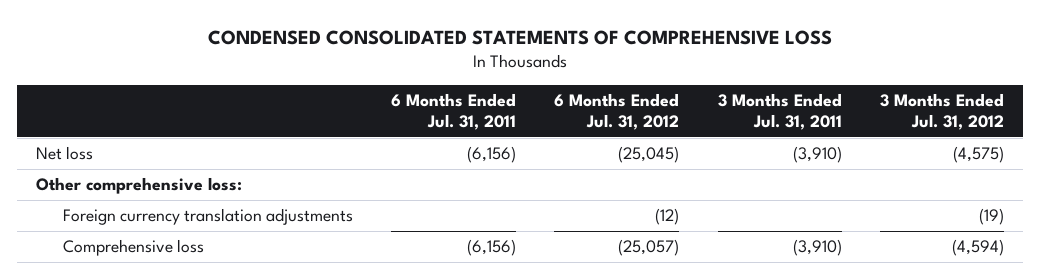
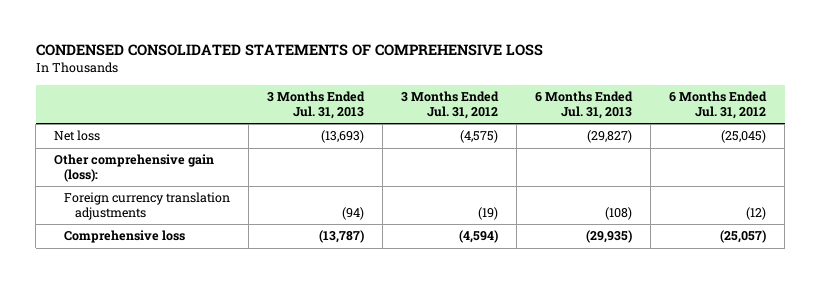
[391,93,517,130] 6 Months Ended Jul. 31, 2011 -> none
[717,93,842,130] 3 Months Ended Jul. 31, 2011 -> none
none -> [267,91,366,119] 3 Months Ended Jul. 31, 2013
none -> [535,91,634,119] 6 Months Ended Jul. 31, 2013
[36,177,243,195] Other comprehensive loss: -> [54,154,215,183] Other comprehensive gain (loss):

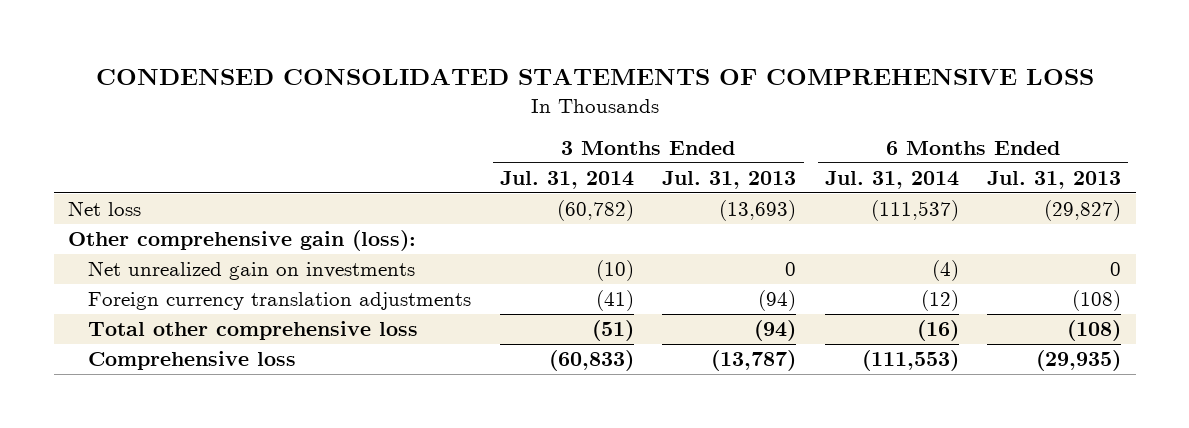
[401,91,500,119] 3 Months Ended Jul. 31, 2012 -> none
[669,91,768,119] 6 Months Ended Jul. 31, 2012 -> none
none -> [499,170,634,189] Jul. 31, 2014
none -> [824,170,959,189] Jul. 31, 2014
none -> [88,260,416,280] Net unrealized gain on investments
none -> [88,320,419,340] Total other comprehensive loss

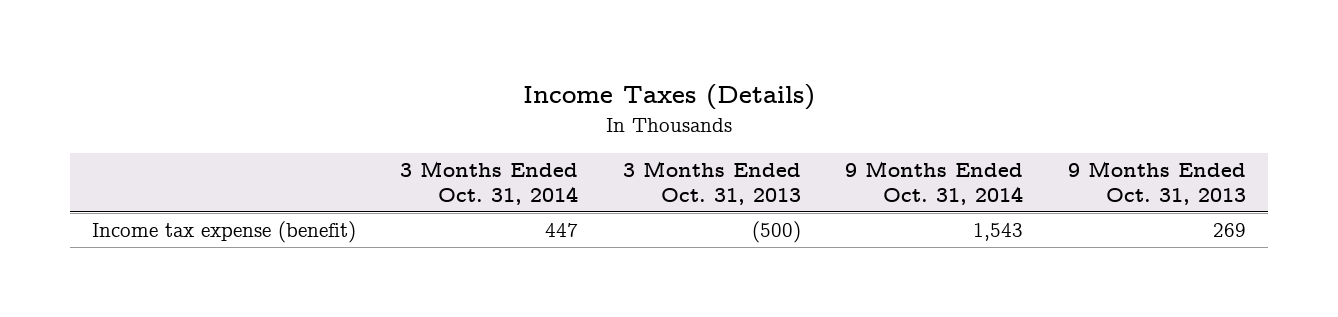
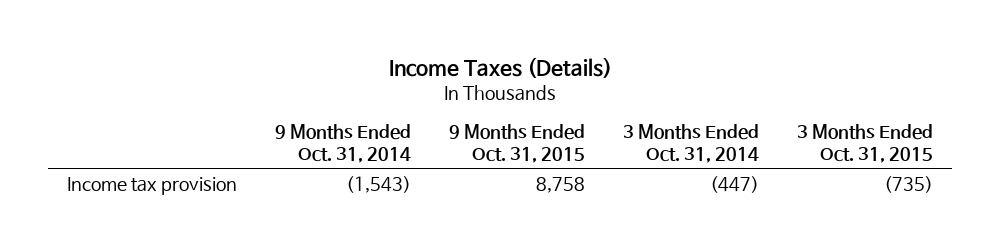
[622,160,801,206] 3 Months Ended Oct. 31, 2013 -> none
[1067,160,1246,206] 9 Months Ended Oct. 31, 2013 -> none
none -> [449,124,586,163] 9 Months Ended Oct. 31, 2015
none -> [797,124,934,163] 3 Months Ended Oct. 31, 2015
[92,221,357,244] Income tax expense (benefit) -> [67,177,238,196] Income tax provision
[545,223,579,238] 447 -> [710,176,760,194] (447)
[973,223,1024,242] 1,543 -> [346,176,412,194] (1,543)

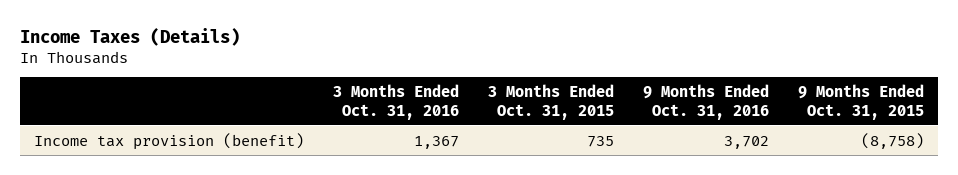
[275,124,412,163] 9 Months Ended Oct. 31, 2014 -> none
[623,124,760,163] 3 Months Ended Oct. 31, 2014 -> none
none -> [333,83,460,120] 3 Months Ended Oct. 31, 2016
none -> [643,83,770,120] 9 Months Ended Oct. 31, 2016
[67,177,238,196] Income tax provision -> [34,132,305,150] Income tax provision (benefit)
[536,177,586,194] 8,758 -> [861,132,925,149] (8,758)
[884,176,934,194] (735) -> [587,135,615,147] 735

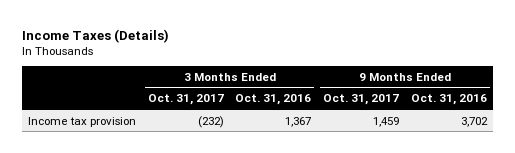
[488,83,615,120] 3 Months Ended Oct. 31, 2015 -> none
[798,83,925,120] 9 Months Ended Oct. 31, 2015 -> none
none -> [147,94,224,106] Oct. 31, 2017
none -> [323,94,400,106] Oct. 31, 2017
[34,132,305,150] Income tax provision (benefit) -> [28,116,137,127] Income tax provision

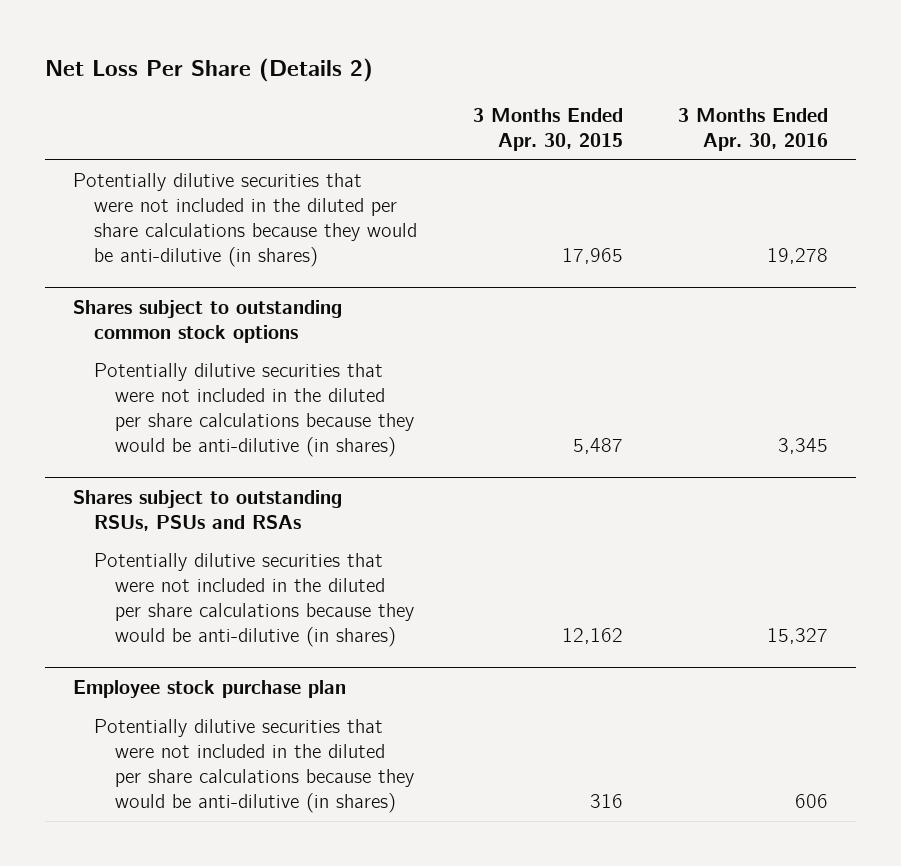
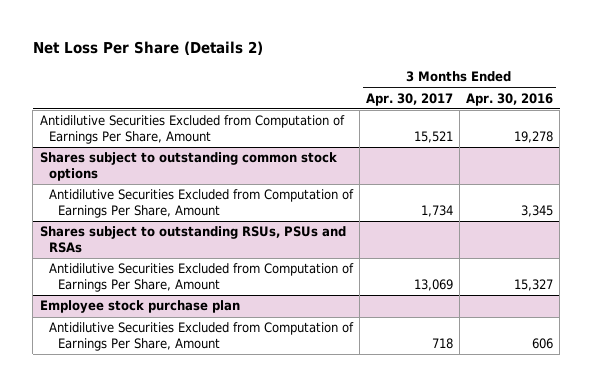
[472,108,623,151] 3 Months Ended Apr. 30, 2015 -> none
none -> [365,92,453,106] Apr. 30, 2017
[72,173,417,267] Potentially dilutive securities that were not included in the diluted per share calculations because they would be anti-dilutive (in shares) -> [39,115,345,145] Antidilutive Securities Excluded from Computation of Earnings Per Share, Amount
[93,363,414,457] Potentially dilutive securities that were not included in the diluted per share calculations because they would be anti-dilutive (in shares) -> [48,189,354,219] Antidilutive Securities Excluded from Computation of Earnings Per Share, Amount
[93,553,414,647] Potentially dilutive securities that were not included in the diluted per share calculations because they would be anti-dilutive (in shares) -> [48,263,354,293] Antidilutive Securities Excluded from Computation of Earnings Per Share, Amount
[93,719,414,813] Potentially dilutive securities that were not included in the diluted per share calculations because they would be anti-dilutive (in shares) -> [48,322,354,352] Antidilutive Securities Excluded from Computation of Earnings Per Share, Amount

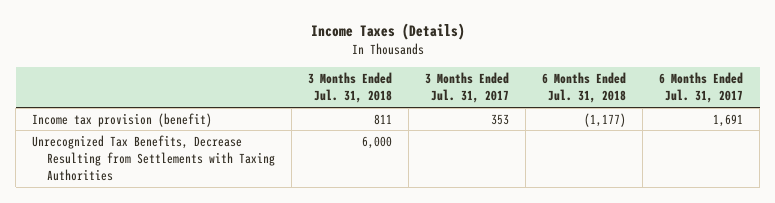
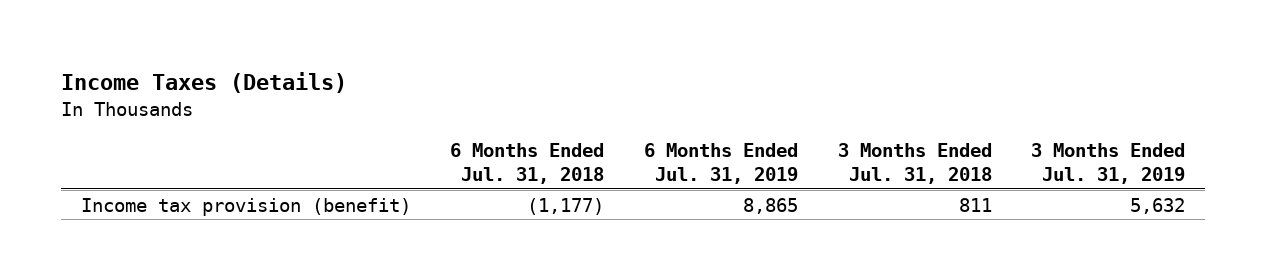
[425,72,510,104] 3 Months Ended Jul. 31, 2017 -> none
[659,72,744,104] 6 Months Ended Jul. 31, 2017 -> none
none -> [643,142,798,185] 6 Months Ended Jul. 31, 2019
none -> [1031,142,1186,185] 3 Months Ended Jul. 31, 2019
[32,134,276,182] Unrecognized Tax Benefits, Decrease Resulting from Settlements with Taxing Authorities -> none

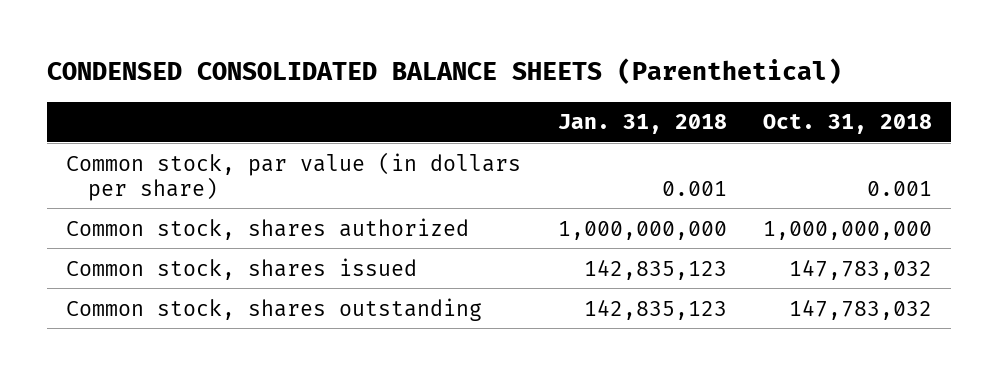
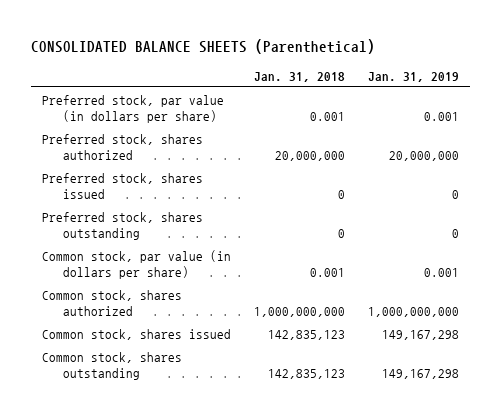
[47,58,843,85] CONDENSED CONSOLIDATED BALANCE SHEETS (Parenthetical) -> [30,39,375,55] CONSOLIDATED BALANCE SHEETS (Parenthetical)
[763,114,933,135] Oct. 31, 2018 -> none
none -> [368,71,460,82] Jan. 31, 2019
none -> [42,94,225,123] Preferred stock, par value (in dollars per share)
none -> [42,133,204,160] Preferred stock, shares authorized
none -> [42,172,204,199] Preferred stock, shares issued
none -> [42,211,204,240] Preferred stock, shares outstanding

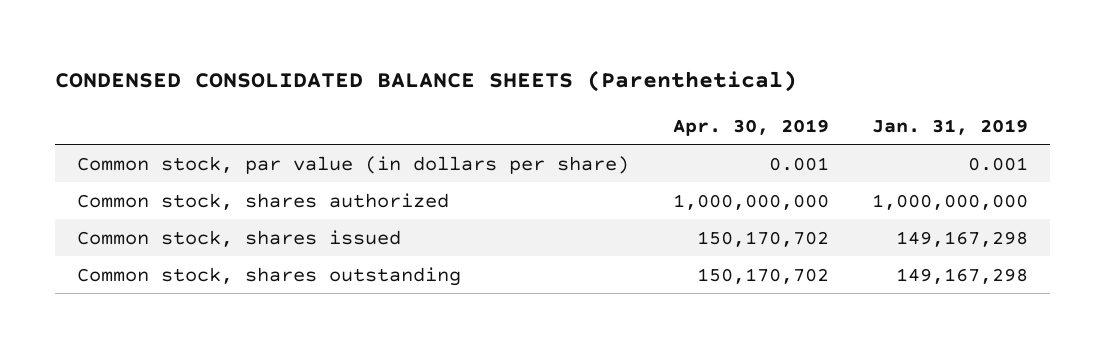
[30,39,375,55] CONSOLIDATED BALANCE SHEETS (Parenthetical) -> [55,69,798,92] CONDENSED CONSOLIDATED BALANCE SHEETS (Parenthetical)
[254,71,346,82] Jan. 31, 2018 -> none
none -> [672,118,829,136] Apr. 30, 2019
[42,94,225,123] Preferred stock, par value (in dollars per share) -> none
[42,133,204,160] Preferred stock, shares authorized -> none
[42,172,204,199] Preferred stock, shares issued -> none
[42,211,204,240] Preferred stock, shares outstanding -> none

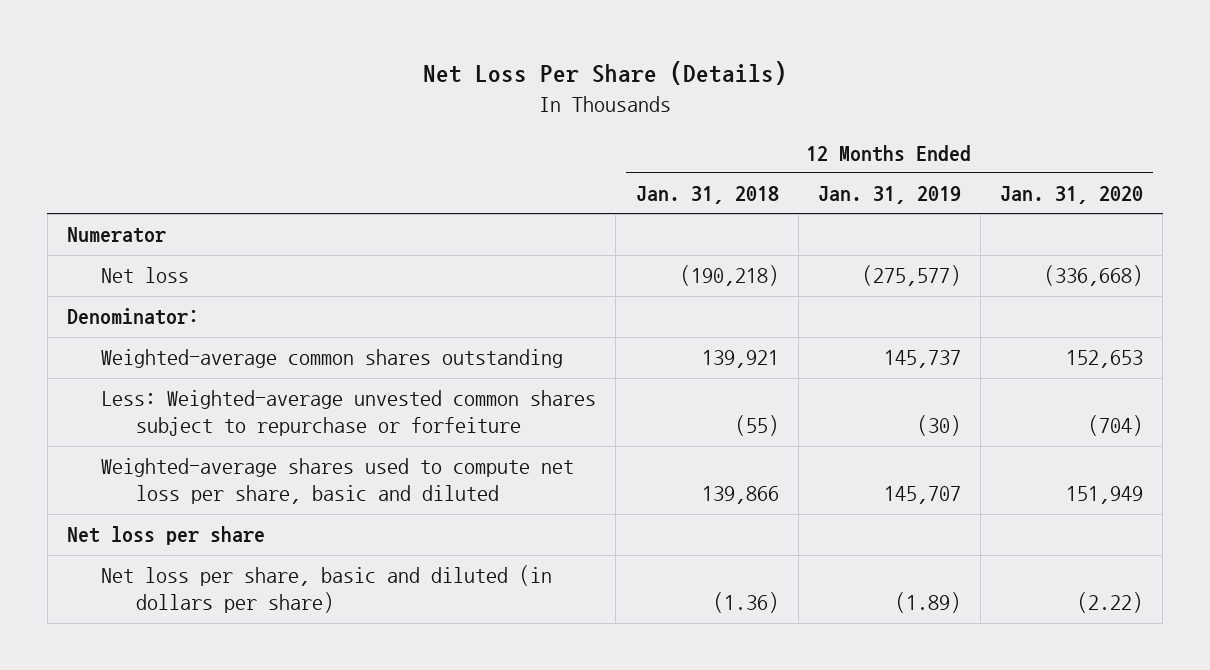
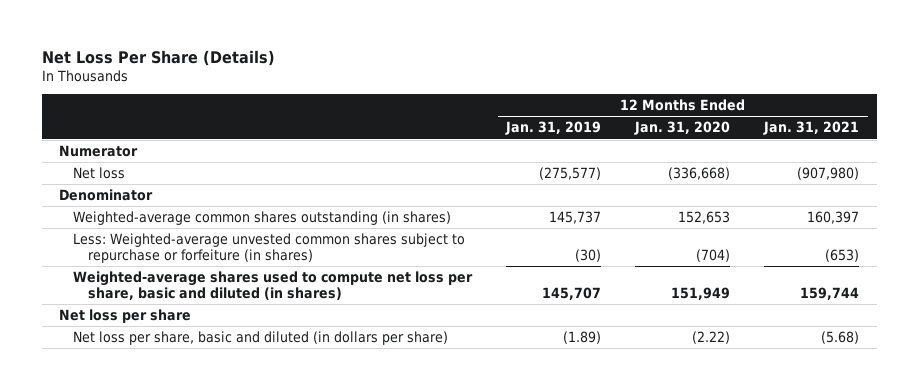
[635,186,779,205] Jan. 31, 2018 -> none
none -> [763,121,860,136] Jan. 31, 2021
[66,308,199,326] Denominator: -> [59,188,154,201] Denominator
[101,349,564,369] Weighted-average common shares outstanding -> [73,210,452,225] Weighted-average common shares outstanding (in shares)
[101,390,597,437] Less: Weighted-average unvested common shares subject to repurchase or forfeiture -> [73,232,466,264] Less: Weighted-average unvested common shares subject to repurchase or forfeiture (in shares)
[101,458,575,505] Weighted-average shares used to compute net loss per share, basic and diluted -> [73,270,474,301] Weighted-average shares used to compute net loss per share, basic and diluted (in shares)

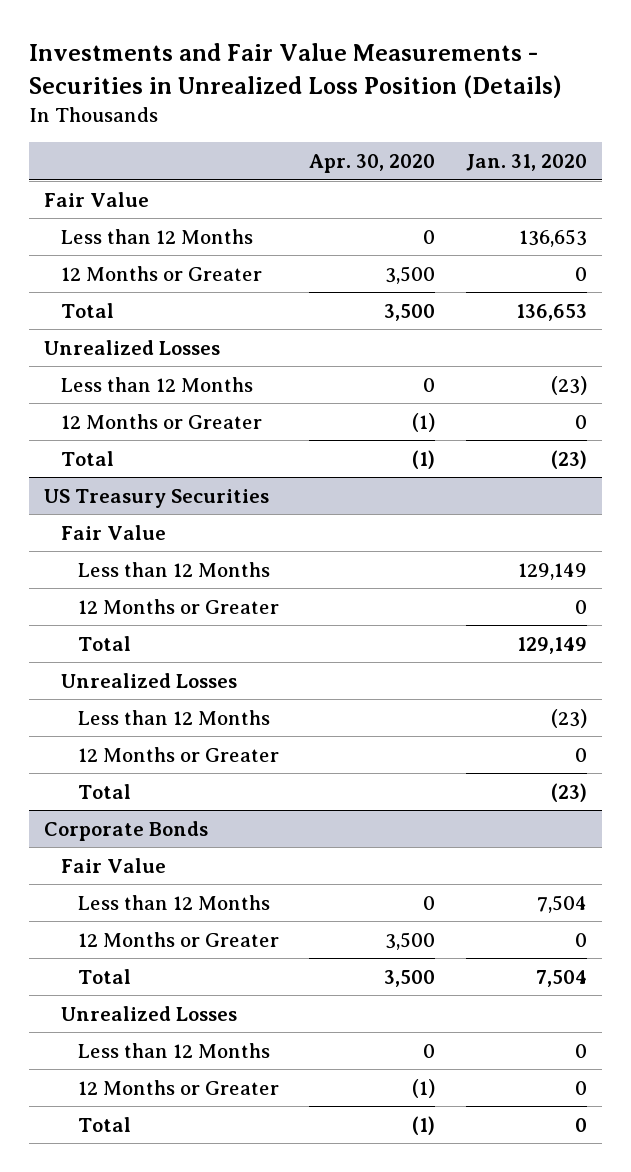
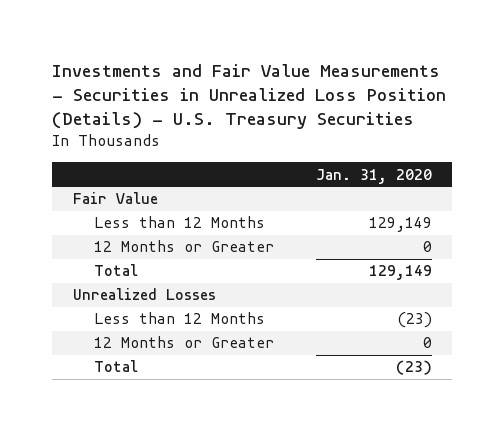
[29,43,563,98] Investments and Fair Value Measurements - Securities in Unrealized Loss Position (Details) -> [52,63,447,130] Investments and Fair Value Measurements - Securities in Unrealized Loss Position (Details) - U.S. Treasury Securities
[309,154,436,174] Apr. 30, 2020 -> none
[61,228,254,244] Less than 12 Months -> none
[61,265,263,281] 12 Months or Greater -> none
[61,302,115,318] Total -> none
[44,339,221,355] Unrealized Losses -> none
[61,376,254,392] Less than 12 Months -> none
[61,413,263,429] 12 Months or Greater -> none
[61,450,115,466] Total -> none
[44,488,270,508] US Treasury Securities -> none
[61,524,167,540] Fair Value -> none
[44,820,209,841] Corporate Bonds -> none
[61,857,167,873] Fair Value -> none
[77,894,270,910] Less than 12 Months -> none
[77,931,279,947] 12 Months or Greater -> none
[77,968,131,984] Total -> none
[61,1005,238,1021] Unrealized Losses -> none
[77,1042,270,1058] Less than 12 Months -> none
[77,1079,279,1095] 12 Months or Greater -> none
[77,1116,131,1132] Total -> none

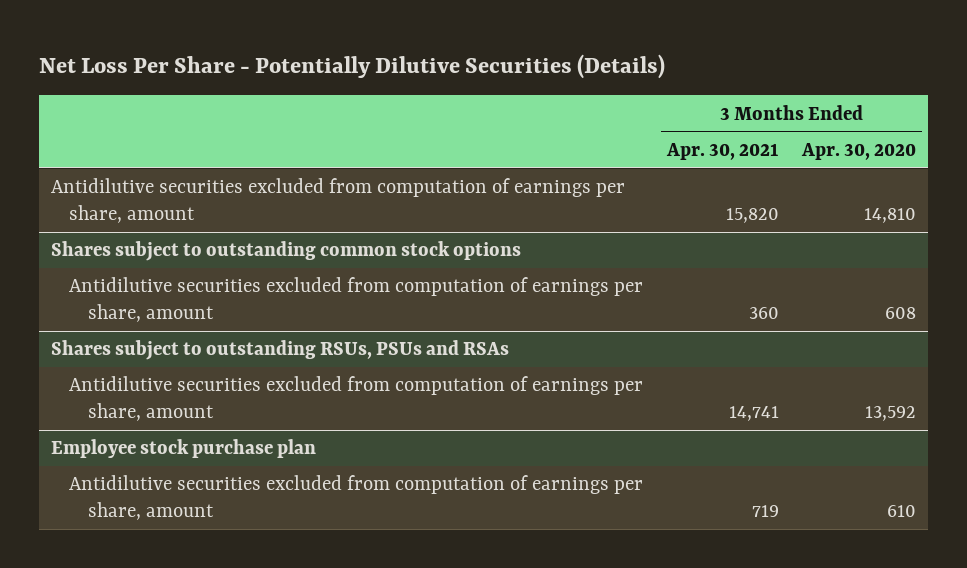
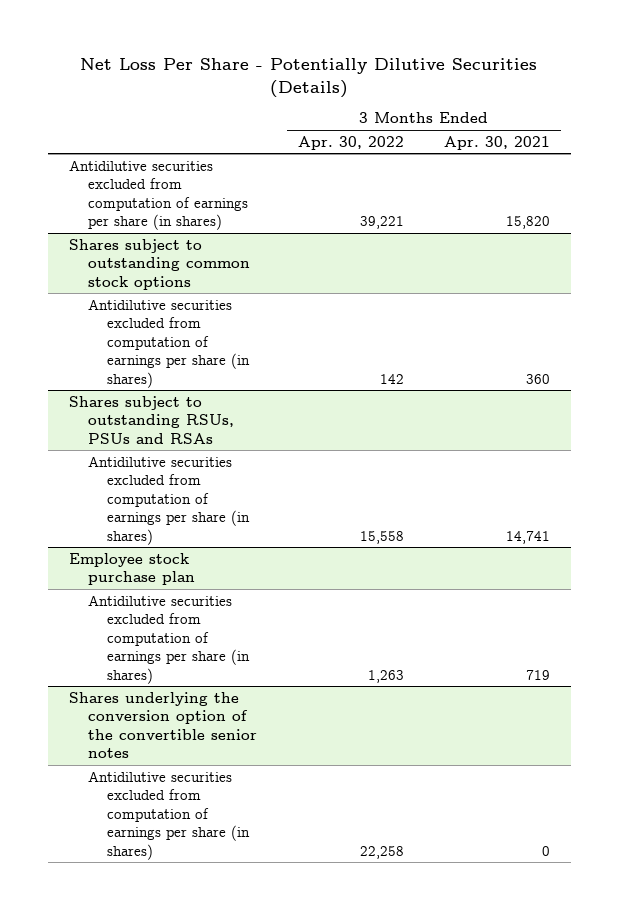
[801,142,917,160] Apr. 30, 2020 -> none
none -> [297,135,404,150] Apr. 30, 2022
[50,178,625,224] Antidilutive securities excluded from computation of earnings per share, amount -> [68,159,248,231] Antidilutive securities excluded from computation of earnings per share (in shares)
[69,277,644,323] Antidilutive securities excluded from computation of earnings per share, amount -> [87,298,250,388] Antidilutive securities excluded from computation of earnings per share (in shares)
[69,376,644,422] Antidilutive securities excluded from computation of earnings per share, amount -> [87,455,250,545] Antidilutive securities excluded from computation of earnings per share (in shares)
[69,475,644,521] Antidilutive securities excluded from computation of earnings per share, amount -> [87,594,250,684] Antidilutive securities excluded from computation of earnings per share (in shares)
none -> [68,691,257,759] Shares underlying the conversion option of the convertible senior notes
none -> [87,770,250,860] Antidilutive securities excluded from computation of earnings per share (in shares)

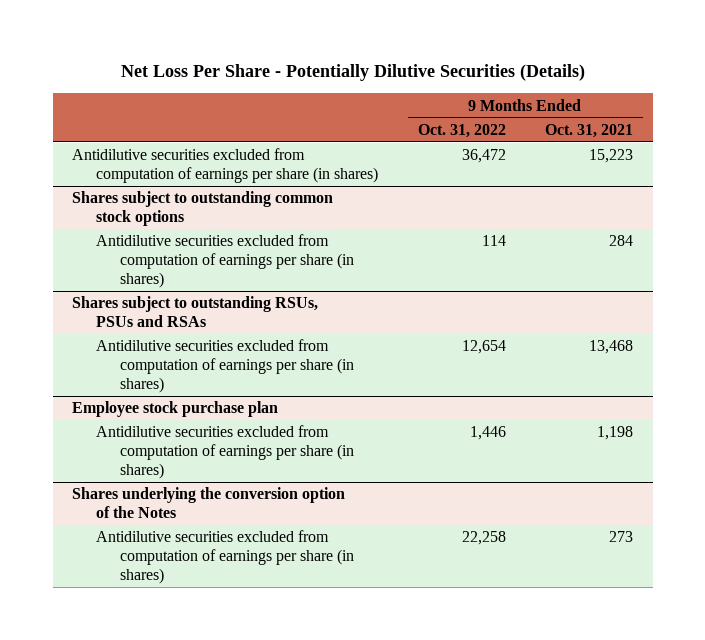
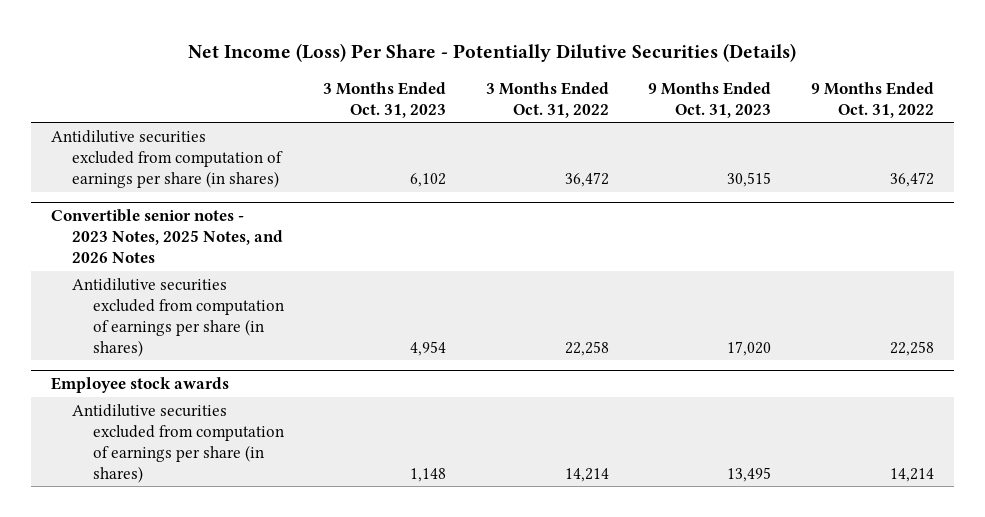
[120,64,585,82] Net Loss Per Share - Potentially Dilutive Securities (Details) -> [188,42,797,62] Net Income (Loss) Per Share - Potentially Dilutive Securities (Details)
[544,123,633,138] Oct. 31, 2021 -> none
none -> [323,81,447,118] 3 Months Ended Oct. 31, 2023
none -> [485,81,609,118] 3 Months Ended Oct. 31, 2022
none -> [648,81,772,118] 9 Months Ended Oct. 31, 2023
[72,191,334,227] Shares subject to outstanding common stock options -> none
[96,234,355,288] Antidilutive securities excluded from computation of earnings per share (in shares) -> none
[72,296,319,328] Shares subject to outstanding RSUs, PSUs and RSAs -> none
[96,339,355,393] Antidilutive securities excluded from computation of earnings per share (in shares) -> none
[72,401,279,418] Employee stock purchase plan -> none
[96,425,355,479] Antidilutive securities excluded from computation of earnings per share (in shares) -> none
[72,487,346,519] Shares underlying the conversion option of the Notes -> [51,209,283,264] Convertible senior notes - 2023 Notes, 2025 Notes, and 2026 Notes
none -> [51,377,230,394] Employee stock awards
none -> [71,403,284,483] Antidilutive securities excluded from computation of earnings per share (in shares)

